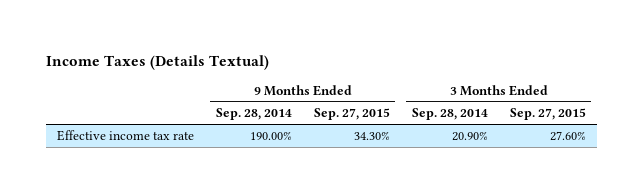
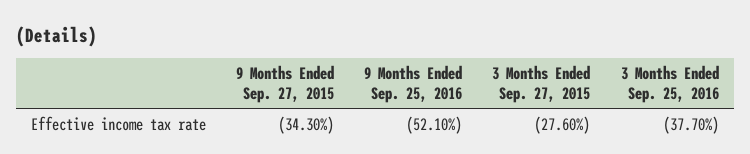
[45,55,269,71] Income Taxes (Details Textual) -> [15,25,97,47] (Details)
[215,108,292,121] Sep. 28, 2014 -> none
[411,108,488,121] Sep. 28, 2014 -> none
none -> [364,64,463,104] 9 Months Ended Sep. 25, 2016
none -> [620,64,719,104] 3 Months Ended Sep. 25, 2016
[353,131,390,141] 34.30% -> [278,115,335,134] (34.30%)
[549,131,586,142] 27.60% -> [534,115,591,134] (27.60%)

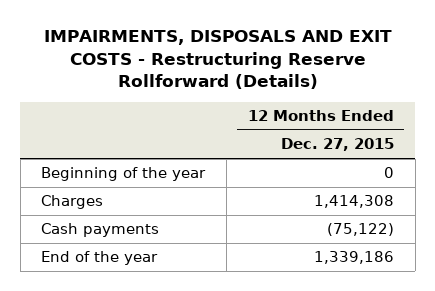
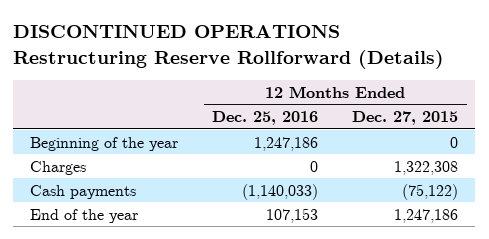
[43,30,392,90] IMPAIRMENTS, DISPOSALS AND EXIT COSTS - Restructuring Reserve Rollforward (Details) -> [13,25,445,69] DISCONTINUED OPERATIONS Restructuring Reserve Rollforward (Details)
none -> [212,111,319,126] Dec. 25, 2016
[313,195,394,209] 1,414,308 -> [394,160,459,175] 1,322,308
[313,251,394,265] 1,339,186 -> [394,208,459,223] 1,247,186

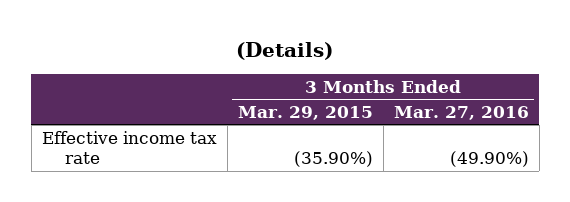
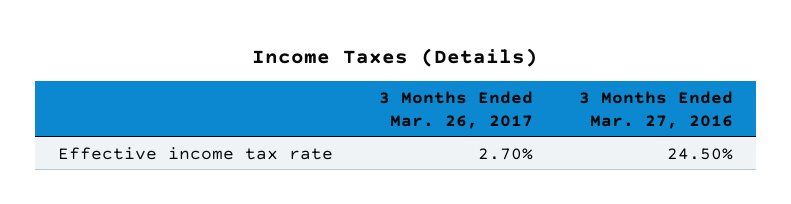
[236,42,334,61] (Details) -> [252,47,539,67] Income Taxes (Details)
[237,105,373,120] Mar. 29, 2015 -> none
none -> [378,90,533,129] 3 Months Ended Mar. 26, 2017
[449,151,529,168] (49.90%) -> [667,147,734,160] 24.50%

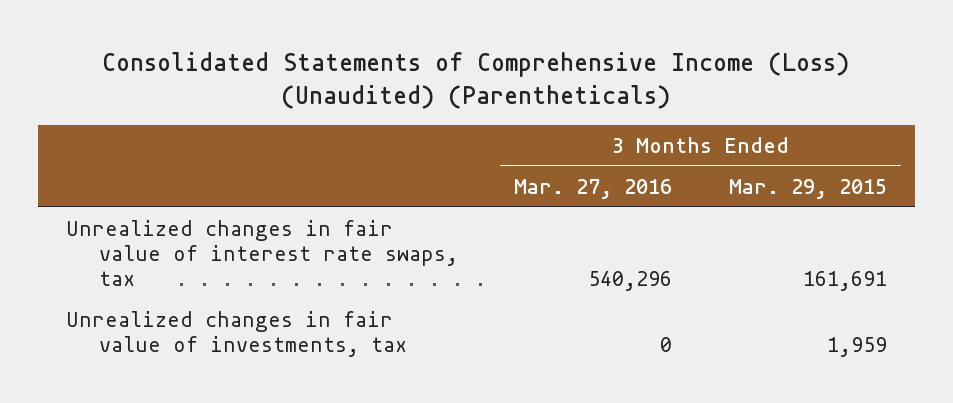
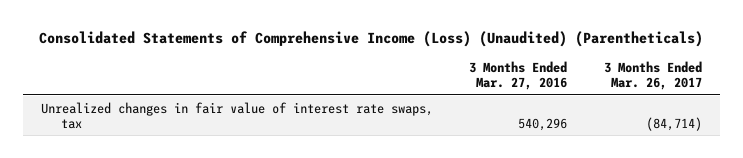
[728,178,887,199] Mar. 29, 2015 -> none
none -> [603,60,702,90] 3 Months Ended Mar. 26, 2017
[66,310,407,357] Unrealized changes in fair value of investments, tax -> none

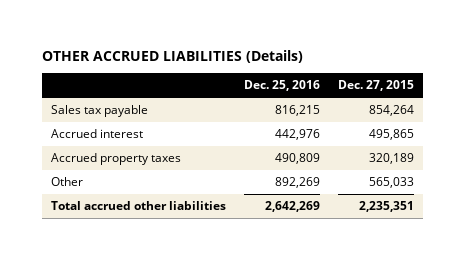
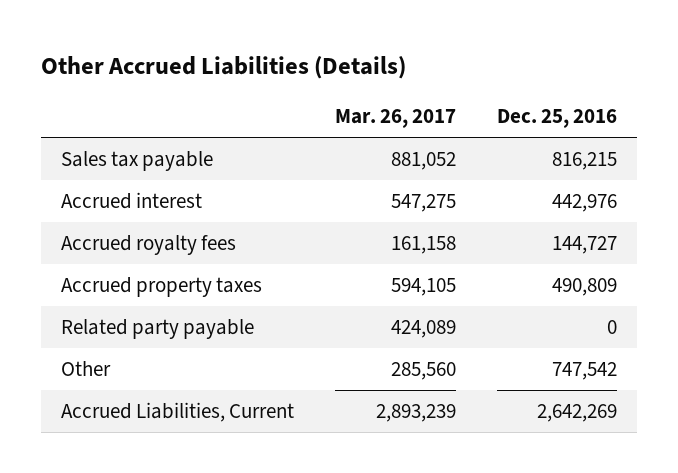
[42,49,304,63] OTHER ACCRUED LIABILITIES (Details) -> [41,56,407,80] Other Accrued Liabilities (Details)
[338,80,415,92] Dec. 27, 2015 -> none
none -> [335,109,457,129] Mar. 26, 2017
none -> [61,234,237,255] Accrued royalty fees
none -> [61,318,255,339] Related party payable
[275,177,321,189] 892,269 -> [551,361,617,380] 747,542
[51,201,227,211] Total accrued other liabilities -> [61,401,295,422] Accrued Liabilities, Current

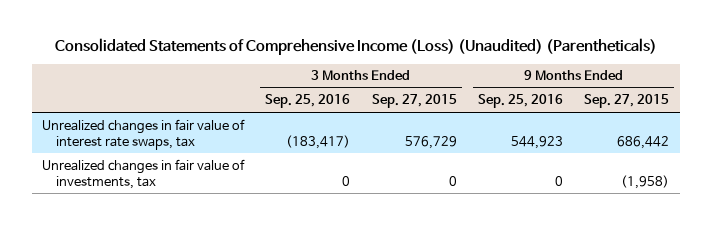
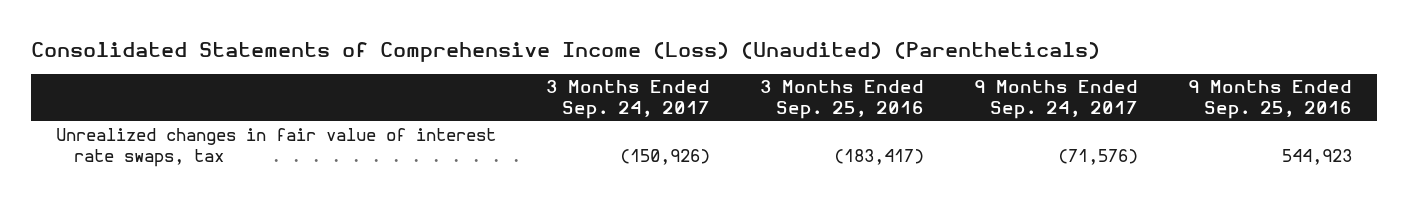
[371,94,457,109] Sep. 27, 2015 -> none
[584,94,670,109] Sep. 27, 2015 -> none
none -> [545,80,710,120] 3 Months Ended Sep. 24, 2017
none -> [973,80,1138,120] 9 Months Ended Sep. 24, 2017
[42,158,246,189] Unrealized changes in fair value of investments, tax -> none

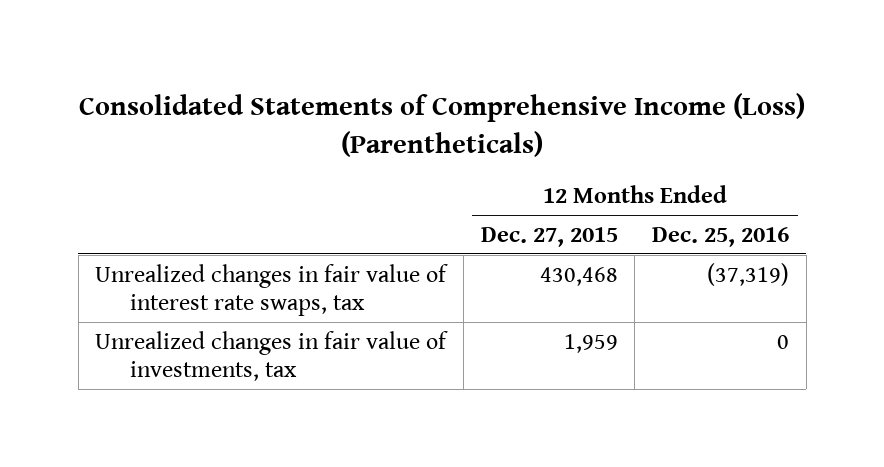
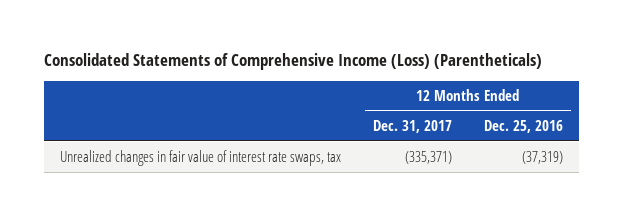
[480,226,618,247] Dec. 27, 2015 -> none
none -> [373,119,453,133] Dec. 31, 2017
[95,330,449,381] Unrealized changes in fair value of investments, tax -> none

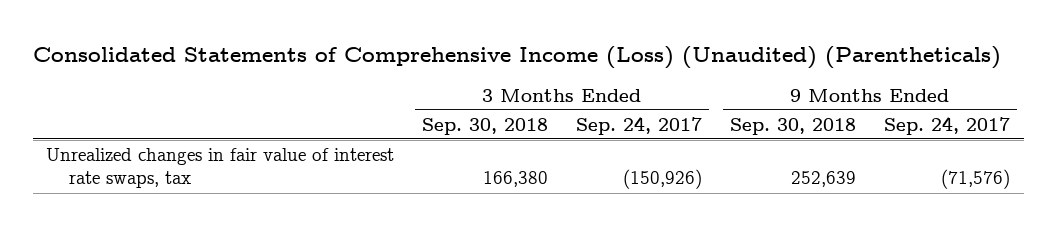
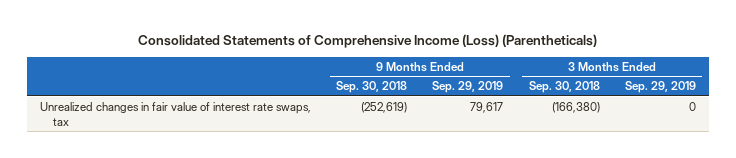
[32,45,1001,69] Consolidated Statements of Comprehensive Income (Loss) (Unaudited) (Parentheticals) -> [137,34,597,49] Consolidated Statements of Comprehensive Income (Loss) (Parentheticals)
[576,115,703,135] Sep. 24, 2017 -> none
[884,115,1011,135] Sep. 24, 2017 -> none
none -> [432,81,504,94] Sep. 29, 2019
none -> [624,81,696,94] Sep. 29, 2019
[483,171,549,188] 166,380 -> [551,101,600,113] (166,380)
[791,171,857,188] 252,639 -> [361,101,408,113] (252,619)

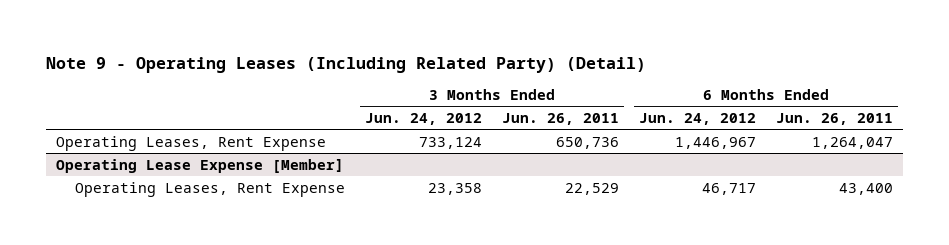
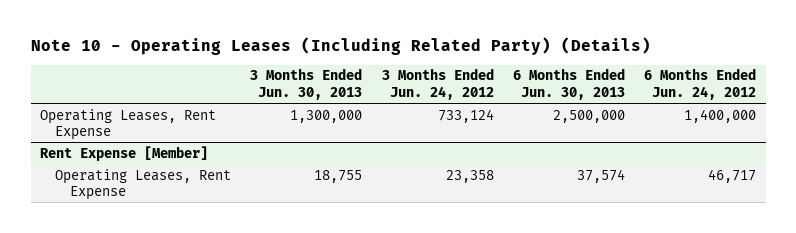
[46,56,647,73] Note 9 - Operating Leases (Including Related Party) (Detail) -> [30,37,651,56] Note 10 - Operating Leases (Including Related Party) (Details)
[501,112,619,125] Jun. 26, 2011 -> none
[775,112,893,125] Jun. 26, 2011 -> none
none -> [250,68,363,100] 3 Months Ended Jun. 30, 2013
none -> [512,68,625,100] 6 Months Ended Jun. 30, 2013
[56,158,345,173] Operating Lease Expense [Member] -> none
[674,136,756,149] 1,446,967 -> [684,108,757,123] 1,400,000
none -> [40,145,209,161] Rent Expense [Member]

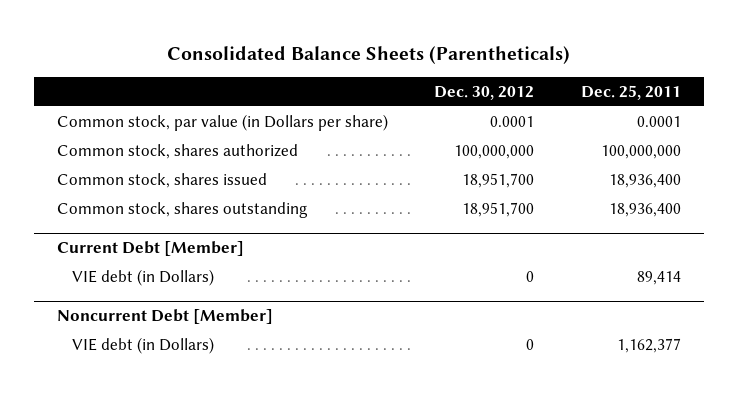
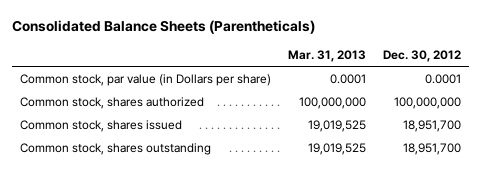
[580,84,681,100] Dec. 25, 2011 -> none
none -> [288,49,367,62] Mar. 31, 2013
[56,241,244,257] Current Debt [Member] -> none
[72,268,215,286] VIE debt (in Dollars) -> none
[56,309,273,325] Noncurrent Debt [Member] -> none
[72,336,215,354] VIE debt (in Dollars) -> none

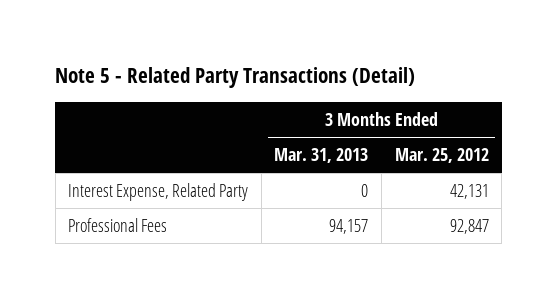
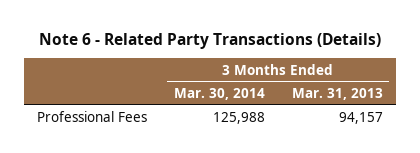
[55,67,416,89] Note 5 - Related Party Transactions (Detail) -> [39,32,382,49] Note 6 - Related Party Transactions (Details)
[394,148,489,164] Mar. 25, 2012 -> none
none -> [174,87,266,100] Mar. 30, 2014
[68,183,249,202] Interest Expense, Related Party -> none

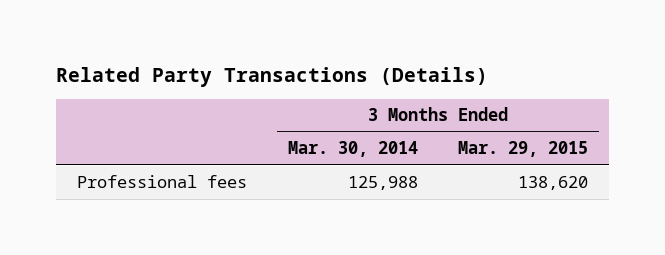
[39,32,382,49] Note 6 - Related Party Transactions (Details) -> [56,67,489,88] Related Party Transactions (Details)
[291,87,383,100] Mar. 31, 2013 -> none
none -> [458,141,589,158] Mar. 29, 2015
[37,111,148,123] Professional Fees -> [76,175,247,189] Professional fees

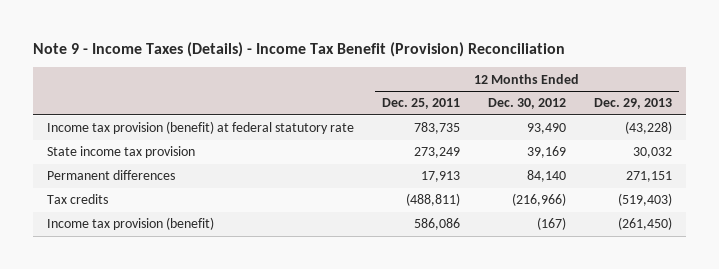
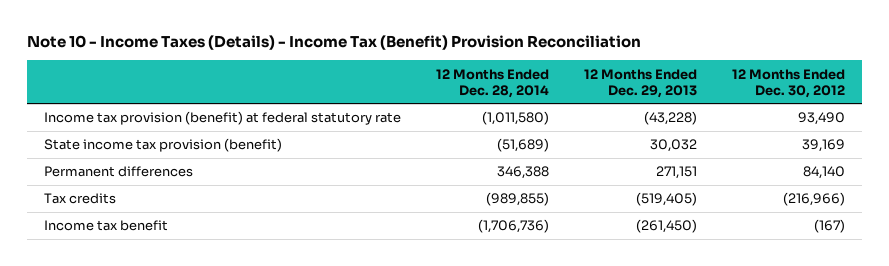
[32,41,565,57] Note 9 - Income Taxes (Details) - Income Tax Benefit (Provision) Reconciliation -> [26,35,641,51] Note 10 - Income Taxes (Details) - Income Tax (Benefit) Provision Reconciliation
[381,98,460,110] Dec. 25, 2011 -> none
none -> [436,68,550,98] 12 Months Ended Dec. 28, 2014
[46,146,195,159] State income tax provision -> [44,138,283,153] State income tax provision (benefit)
[618,193,673,207] (519,403) -> [635,192,697,207] (519,405)
[46,217,214,231] Income tax provision (benefit) -> [44,220,169,232] Income tax benefit

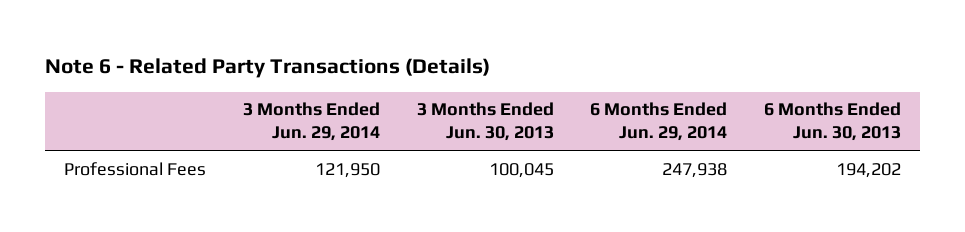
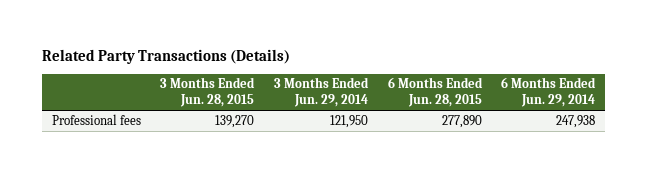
[45,58,491,79] Note 6 - Related Party Transactions (Details) -> [41,49,290,65] Related Party Transactions (Details)
[416,102,554,142] 3 Months Ended Jun. 30, 2013 -> none
[764,102,902,142] 6 Months Ended Jun. 30, 2013 -> none
none -> [160,77,256,108] 3 Months Ended Jun. 28, 2015
none -> [387,77,483,108] 6 Months Ended Jun. 28, 2015
[63,161,206,176] Professional Fees -> [51,114,141,126] Professional fees

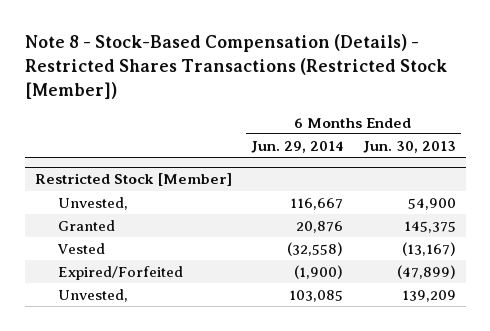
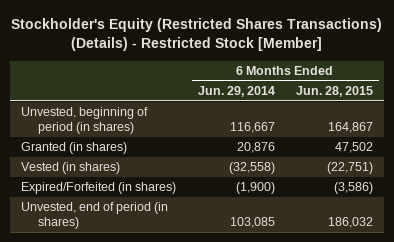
[24,34,447,99] Note 8 - Stock-Based Compensation (Details) - Restricted Shares Transactions (Restricted Stock [Member]) -> [11,18,383,52] Stockholder's Equity (Restricted Shares Transactions) (Details) - Restricted Stock [Member]
[362,140,456,153] Jun. 30, 2013 -> none
none -> [296,85,374,97] Jun. 28, 2015
[34,173,232,187] Restricted Stock [Member] -> none
[57,196,128,210] Unvested, -> [20,107,148,135] Unvested, beginning of period (in shares)
[57,219,115,231] Granted -> [20,142,127,155] Granted (in shares)
[56,242,105,254] Vested -> [20,162,120,175] Vested (in shares)
[57,265,183,280] Expired/Forfeited -> [20,182,176,195] Expired/Forfeited (in shares)
[57,288,128,302] Unvested, -> [20,202,168,230] Unvested, end of period (in shares)

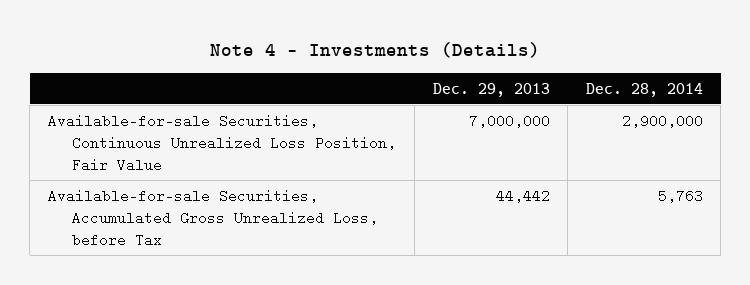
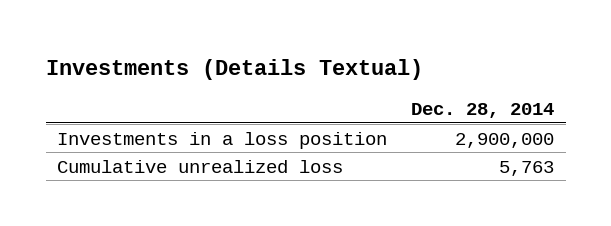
[210,42,541,59] Note 4 - Investments (Details) -> [45,59,423,81] Investments (Details Textual)
[432,82,550,97] Dec. 29, 2013 -> none
[47,113,397,172] Available-for-sale Securities, Continuous Unrealized Loss Position, Fair Value -> [57,131,388,149] Investments in a loss position
[47,188,379,247] Available-for-sale Securities, Accumulated Gross Unrealized Loss, before Tax -> [57,159,344,173] Cumulative unrealized loss

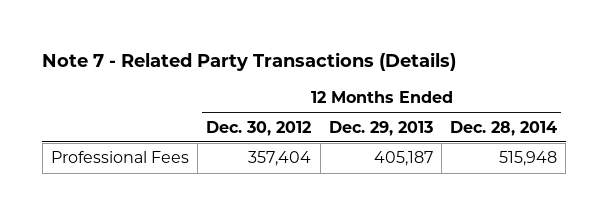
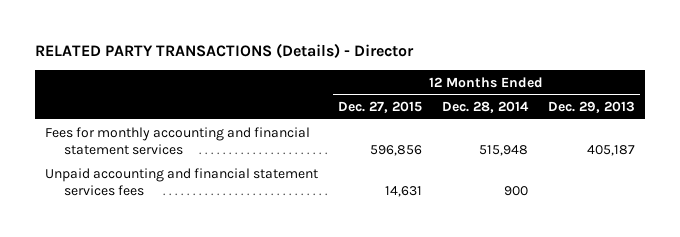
[42,51,457,71] Note 7 - Related Party Transactions (Details) -> [34,43,414,59] RELATED PARTY TRANSACTIONS (Details) - Director
[206,120,312,136] Dec. 30, 2012 -> none
none -> [337,101,422,114] Dec. 27, 2015
[51,151,190,164] Professional Fees -> [44,126,310,155] Fees for monthly accounting and financial statement services
none -> [44,167,318,196] Unpaid accounting and financial statement services fees

